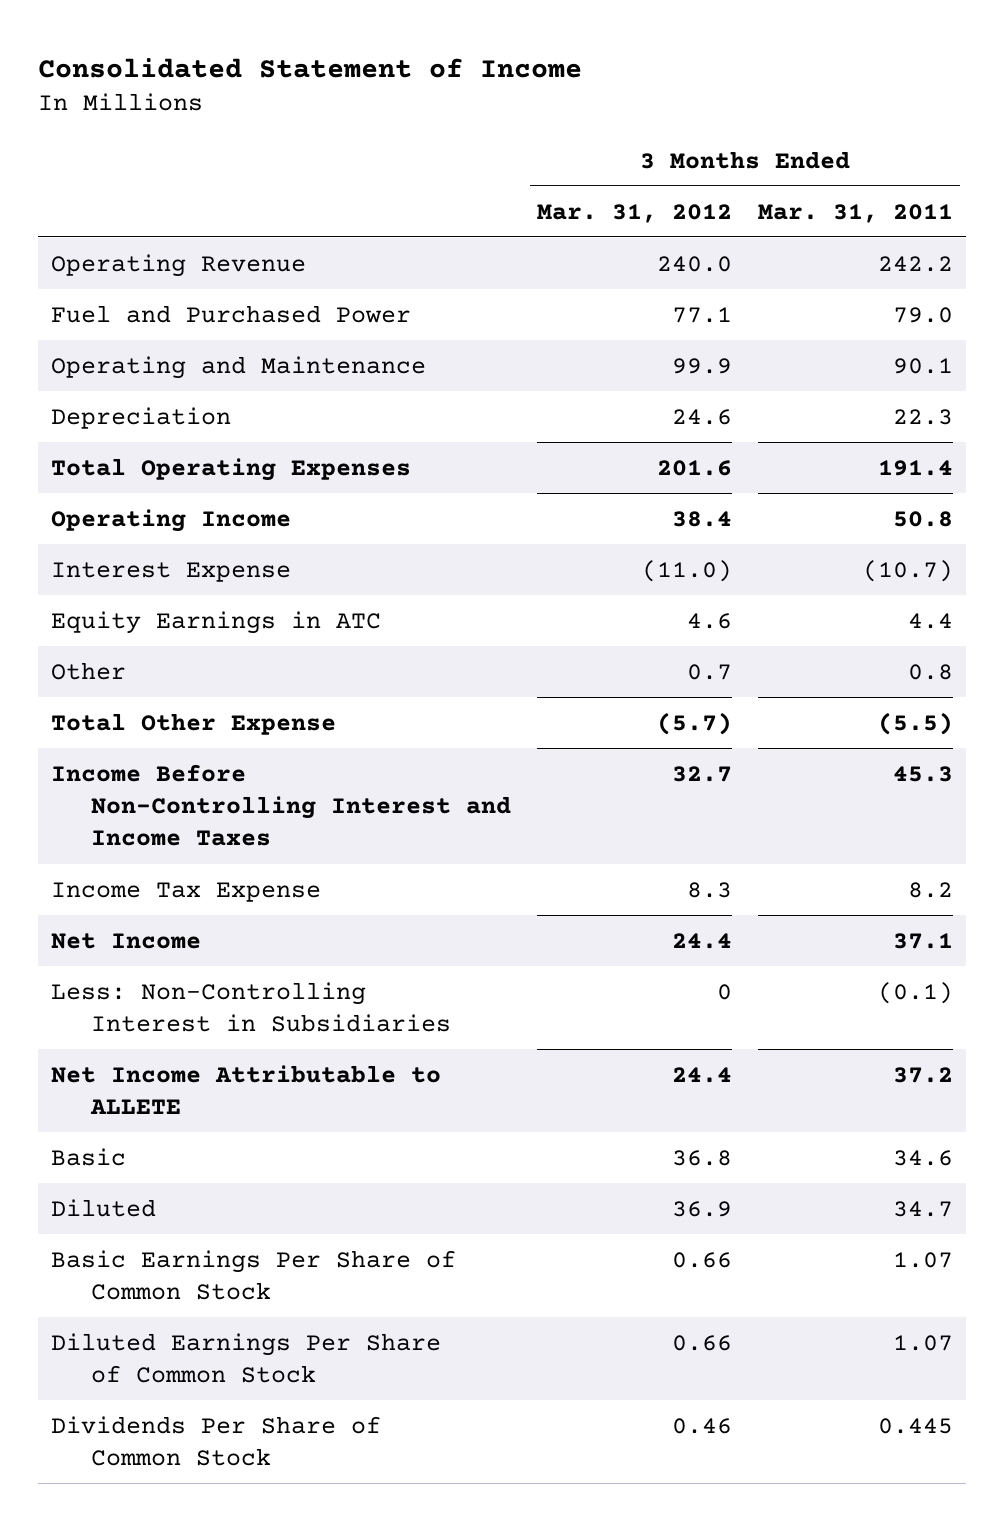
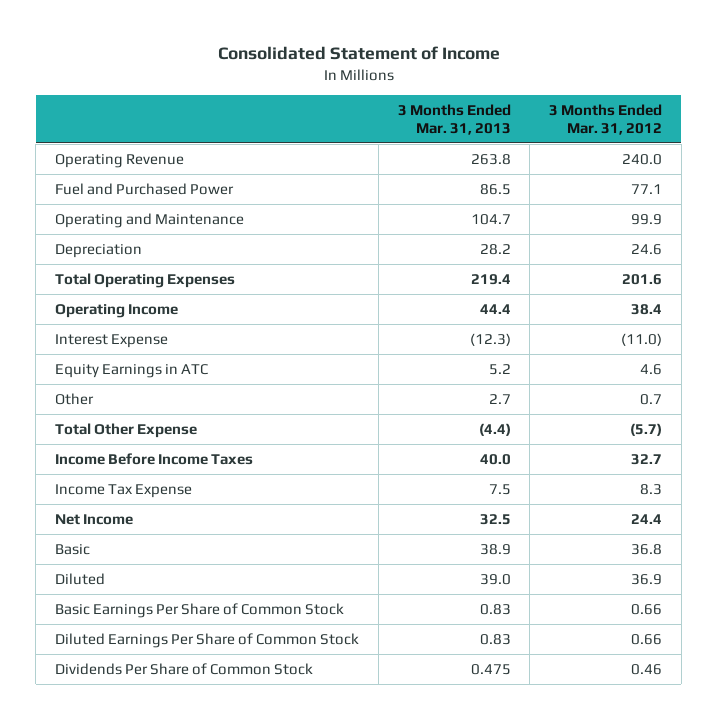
[758,203,954,223] Mar. 31, 2011 -> none
none -> [397,103,511,135] 3 Months Ended Mar. 31, 2013
[51,763,511,847] Income Before Non-Controlling Interest and Income Taxes -> [55,452,254,465] Income Before Income Taxes
[51,981,451,1032] Less: Non-Controlling Interest in Subsidiaries -> none
[51,1064,442,1114] Net Income Attributable to ALLETE -> none

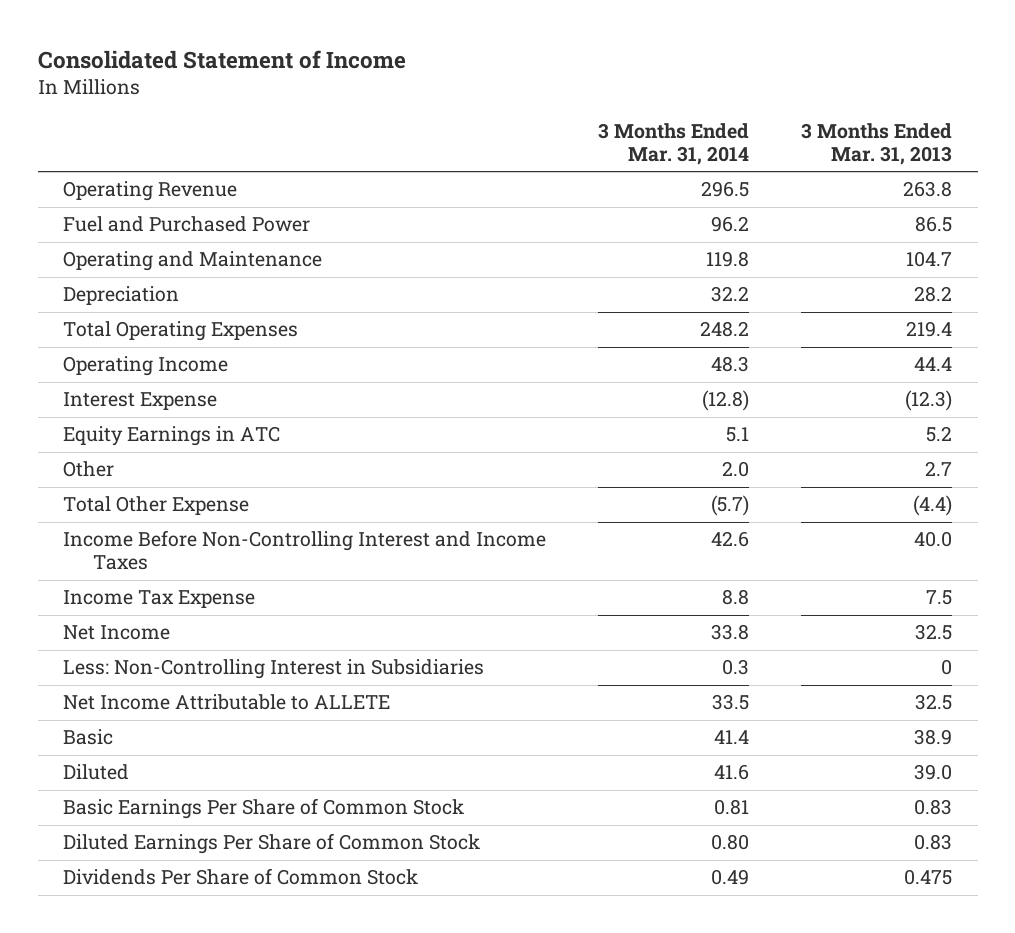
[549,103,663,135] 3 Months Ended Mar. 31, 2012 -> none
none -> [598,122,750,165] 3 Months Ended Mar. 31, 2014
[55,452,254,465] Income Before Income Taxes -> [63,530,547,571] Income Before Non-Controlling Interest and Income Taxes
none -> [63,659,485,680] Less: Non-Controlling Interest in Subsidiaries
none -> [63,694,391,711] Net Income Attributable to ALLETE

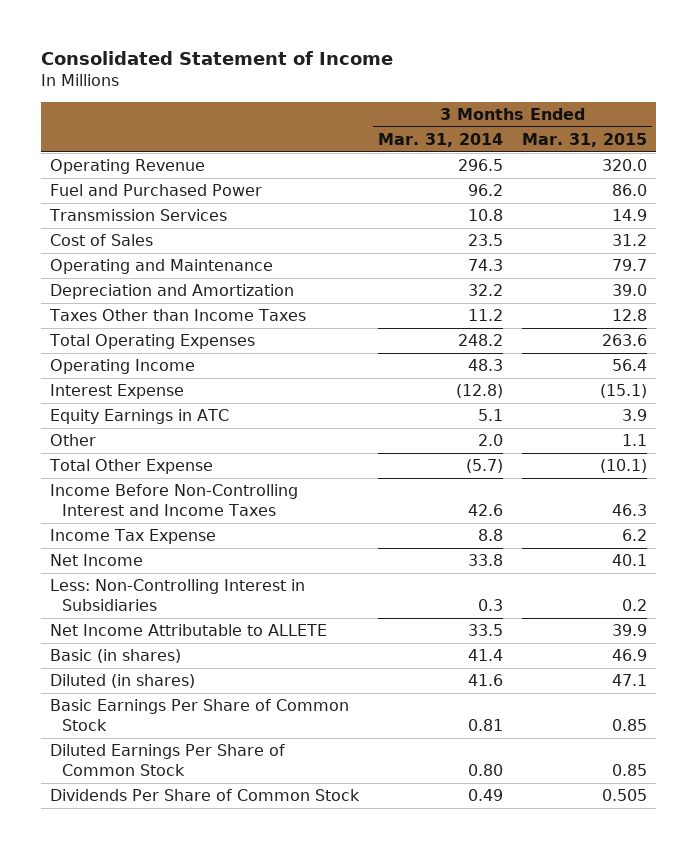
[800,122,952,165] 3 Months Ended Mar. 31, 2013 -> none
none -> [521,133,647,148] Mar. 31, 2015
none -> [49,209,228,222] Transmission Services
none -> [50,234,154,247] Cost of Sales
[706,251,750,268] 119.8 -> [468,259,504,272] 74.3
[63,286,180,306] Depreciation -> [50,284,295,300] Depreciation and Amortization
none -> [49,309,307,322] Taxes Other than Income Taxes
[63,729,114,746] Basic -> [50,649,182,664] Basic (in shares)
[63,764,130,781] Diluted -> [50,674,196,689] Diluted (in shares)

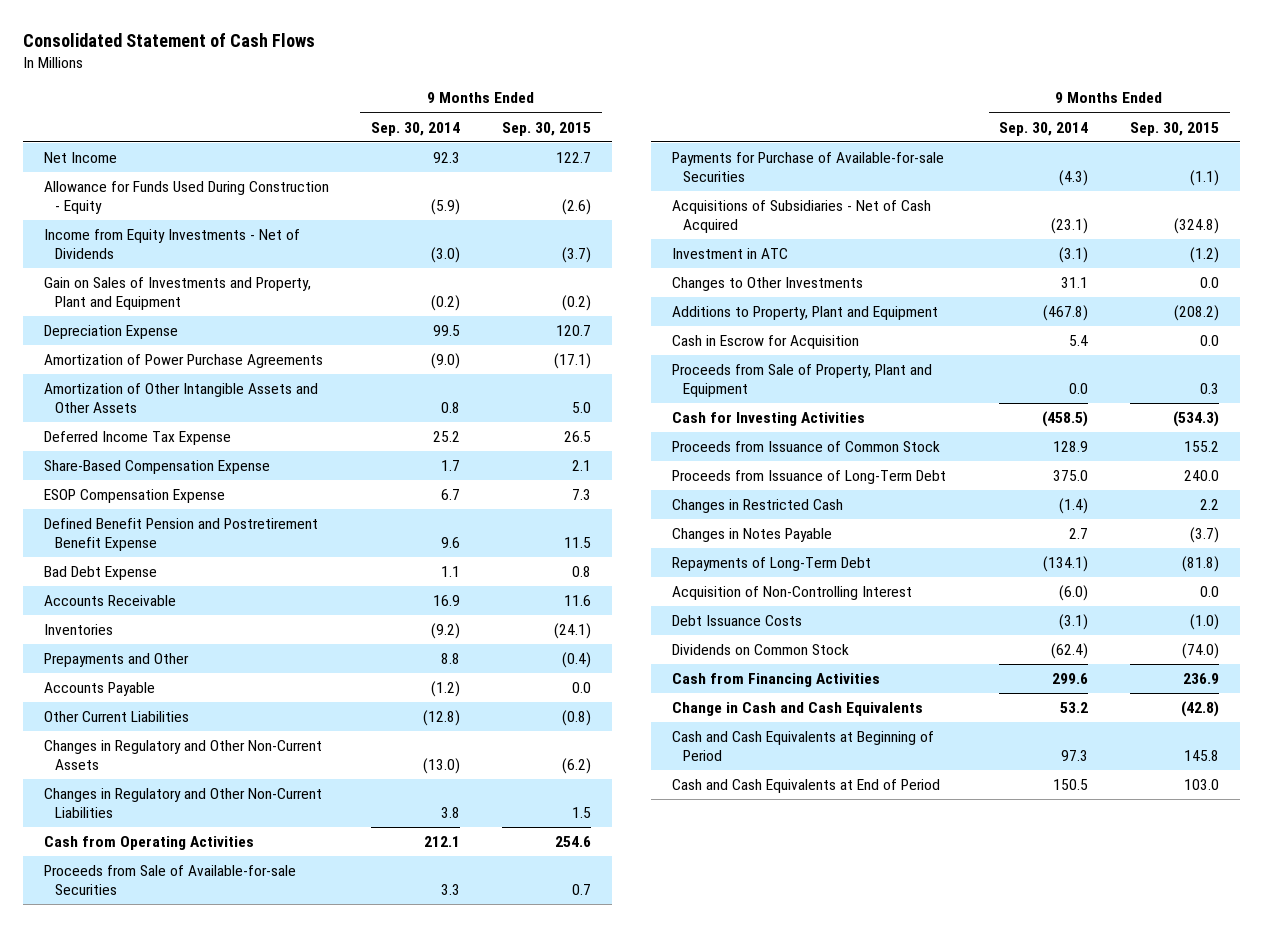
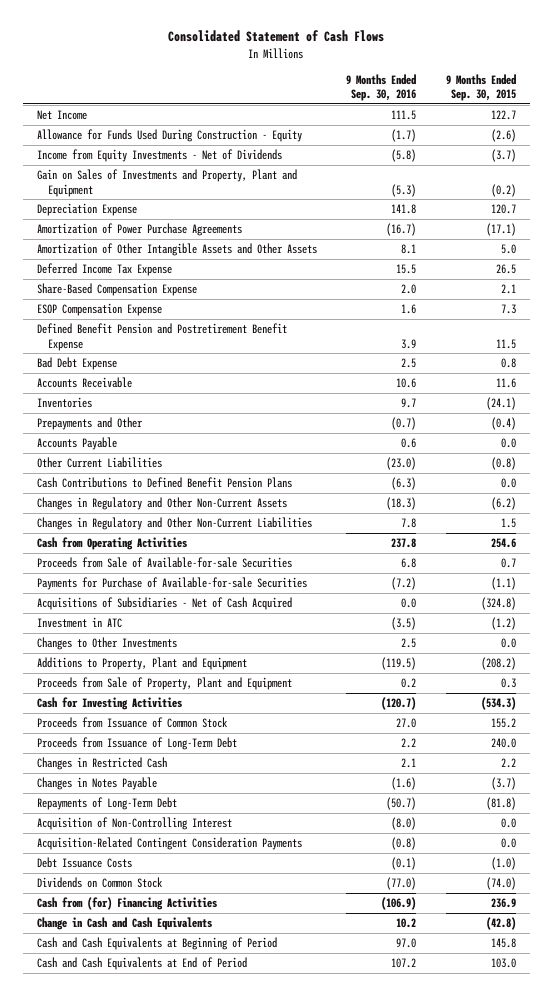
[371,121,461,136] Sep. 30, 2014 -> none
none -> [346,73,417,102] 9 Months Ended Sep. 30, 2016
none -> [37,477,293,489] Cash Contributions to Defined Benefit Pension Plans
[672,335,860,350] Cash in Escrow for Acquisition -> none
none -> [37,837,303,851] Acquisition-Related Contingent Consideration Payments
[672,673,881,688] Cash from Financing Activities -> [37,897,218,911] Cash from (for) Financing Activities

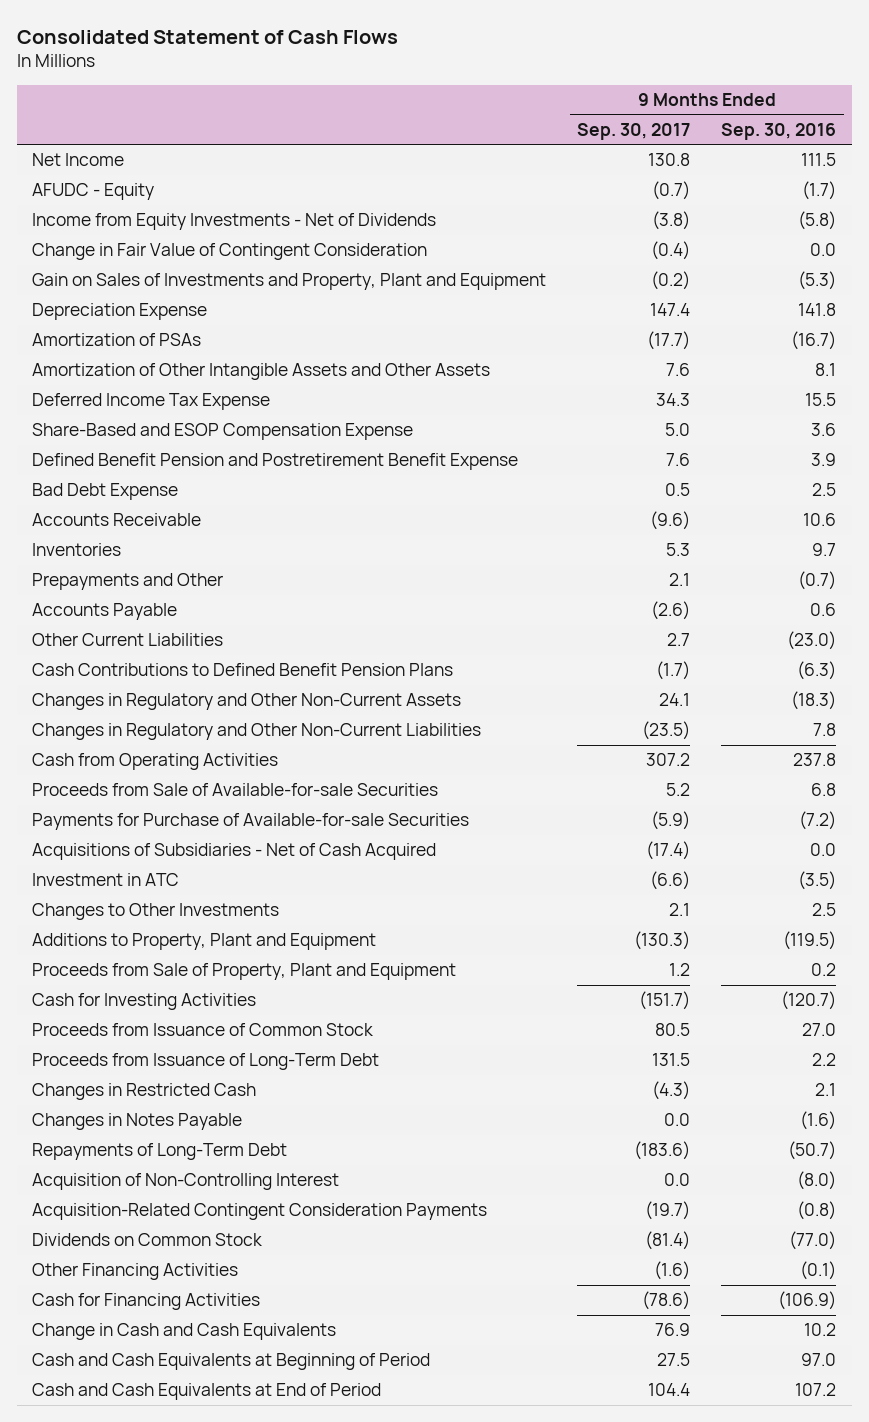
[445,73,516,102] 9 Months Ended Sep. 30, 2015 -> none
none -> [577,122,691,140] Sep. 30, 2017
[37,129,303,143] Allowance for Funds Used During Construction - Equity -> [32,183,155,201] AFUDC - Equity
none -> [32,243,428,261] Change in Fair Value of Contingent Consideration
[37,223,243,237] Amortization of Power Purchase Agreements -> [32,333,202,347] Amortization of PSAs
[37,303,163,317] ESOP Compensation Expense -> none
[37,283,198,297] Share-Based Compensation Expense -> [32,423,414,441] Share-Based and ESOP Compensation Expense
[401,284,417,295] 2.0 -> [811,423,837,437] 3.6
[37,857,133,869] Debt Issuance Costs -> none
none -> [32,1263,239,1281] Other Financing Activities
[37,897,218,911] Cash from (for) Financing Activities -> [32,1293,261,1311] Cash for Financing Activities

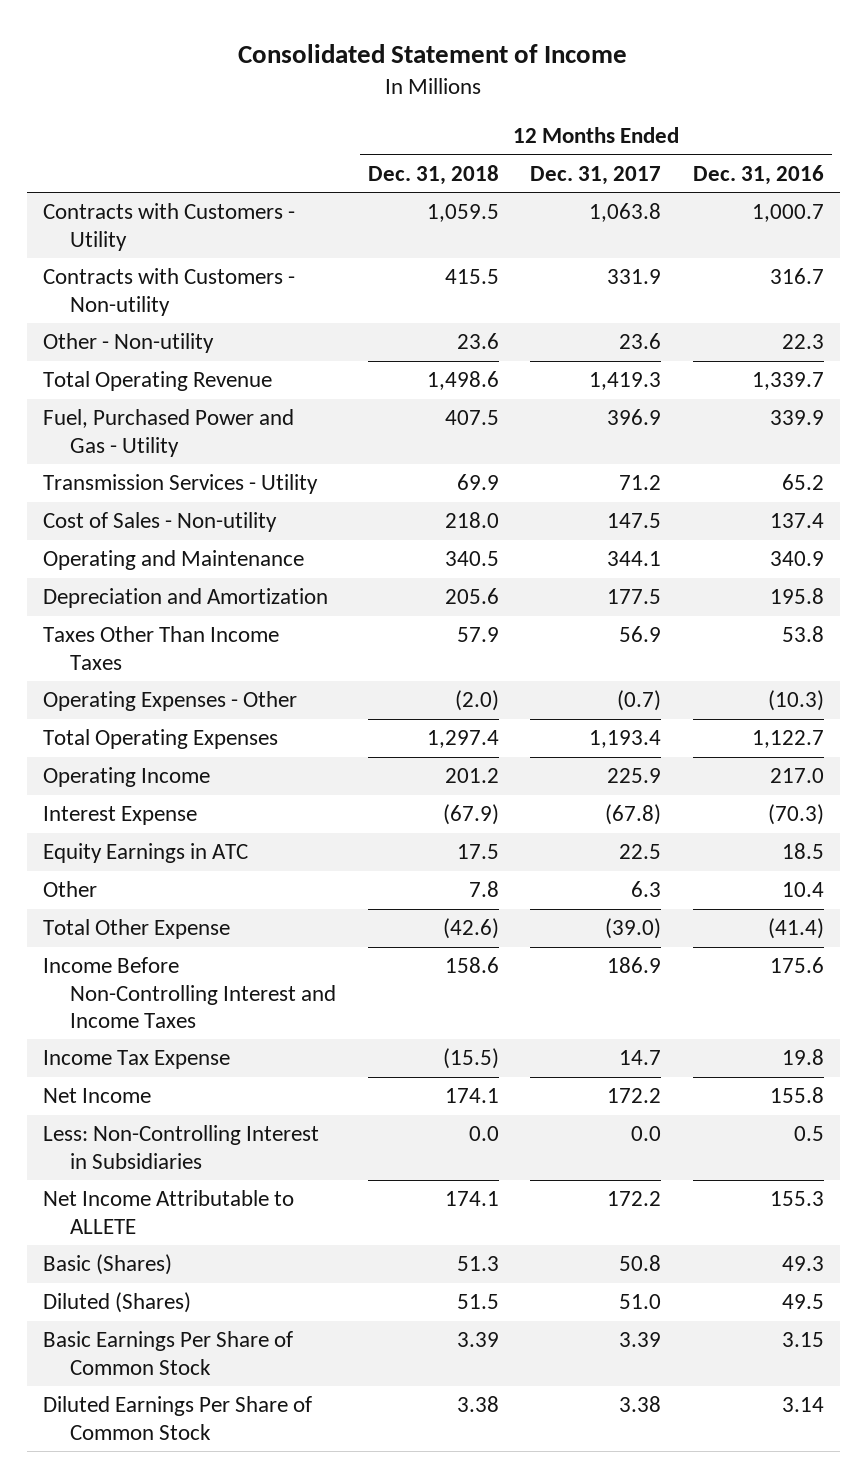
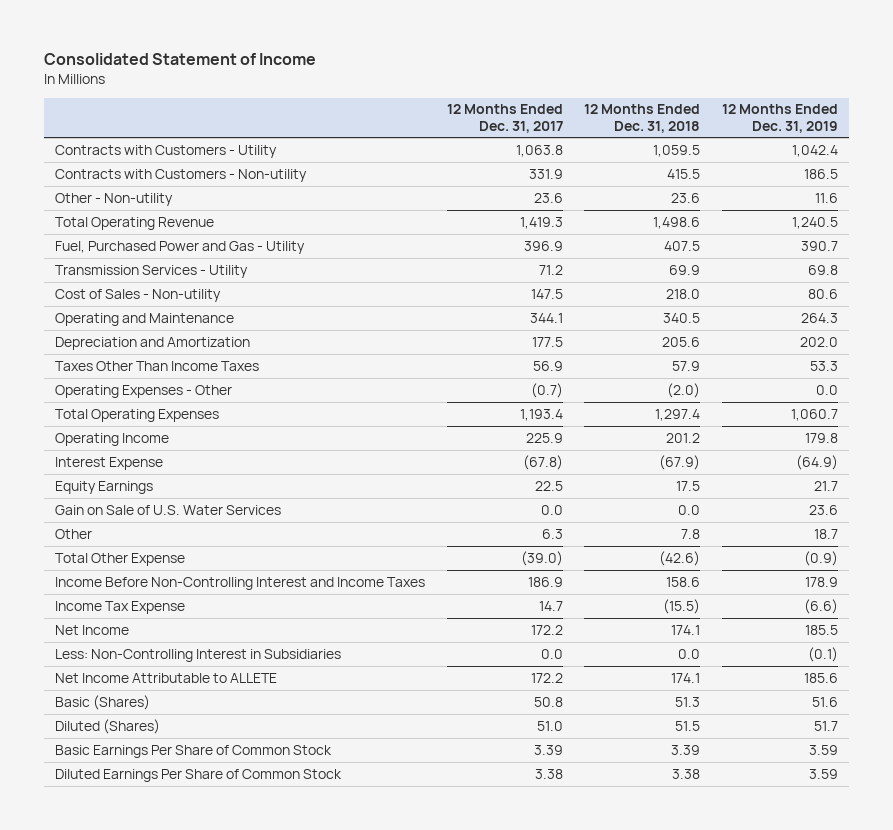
[692,164,824,185] Dec. 31, 2016 -> none
none -> [722,104,839,133] 12 Months Ended Dec. 31, 2019
[42,843,248,864] Equity Earnings in ATC -> [54,480,153,494] Equity Earnings
none -> [54,504,281,515] Gain on Sale of U.S. Water Services

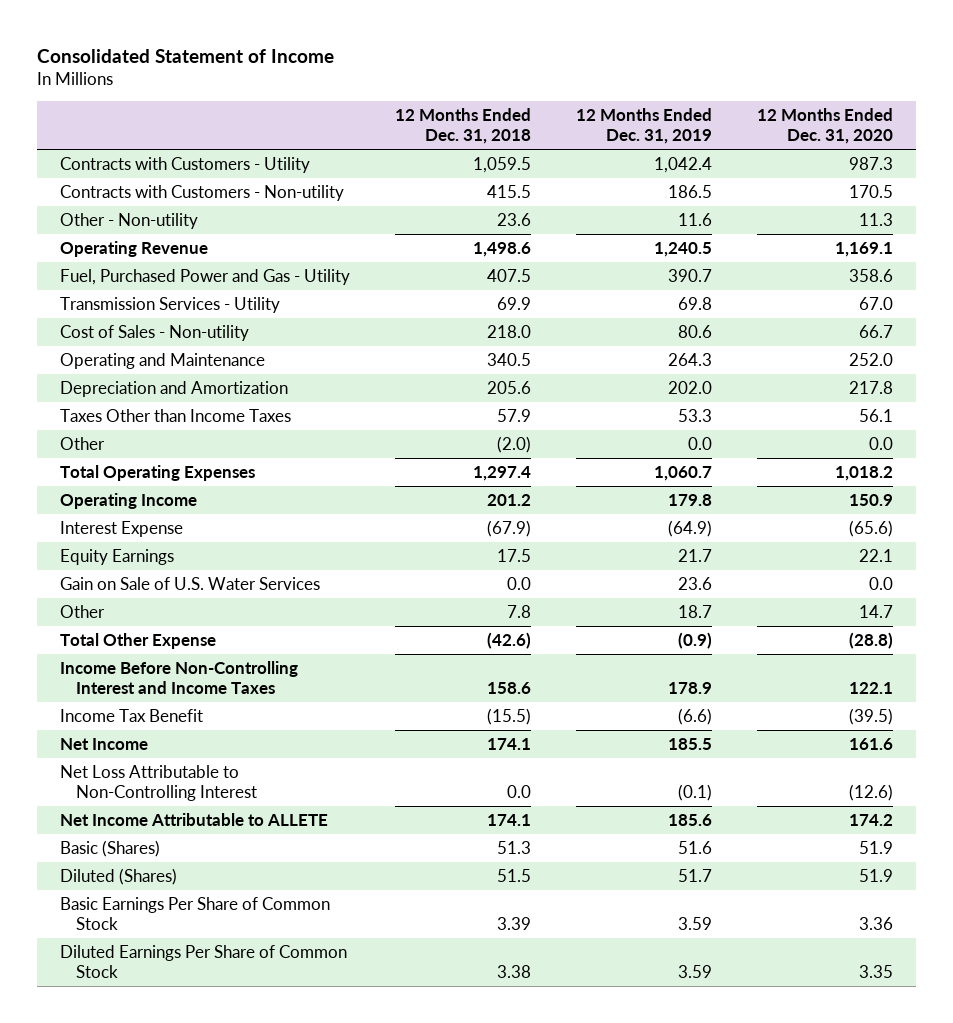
[446,104,563,133] 12 Months Ended Dec. 31, 2017 -> none
none -> [757,108,894,145] 12 Months Ended Dec. 31, 2020
[54,216,214,230] Total Operating Revenue -> [59,240,208,257] Operating Revenue
[54,360,259,371] Taxes Other Than Income Taxes -> [59,408,291,422] Taxes Other than Income Taxes
[54,384,232,398] Operating Expenses - Other -> [59,436,105,450] Other
[54,600,185,614] Income Tax Expense -> [59,708,203,722] Income Tax Benefit
[54,648,341,662] Less: Non-Controlling Interest in Subsidiaries -> [59,764,257,801] Net Loss Attributable to Non-Controlling Interest

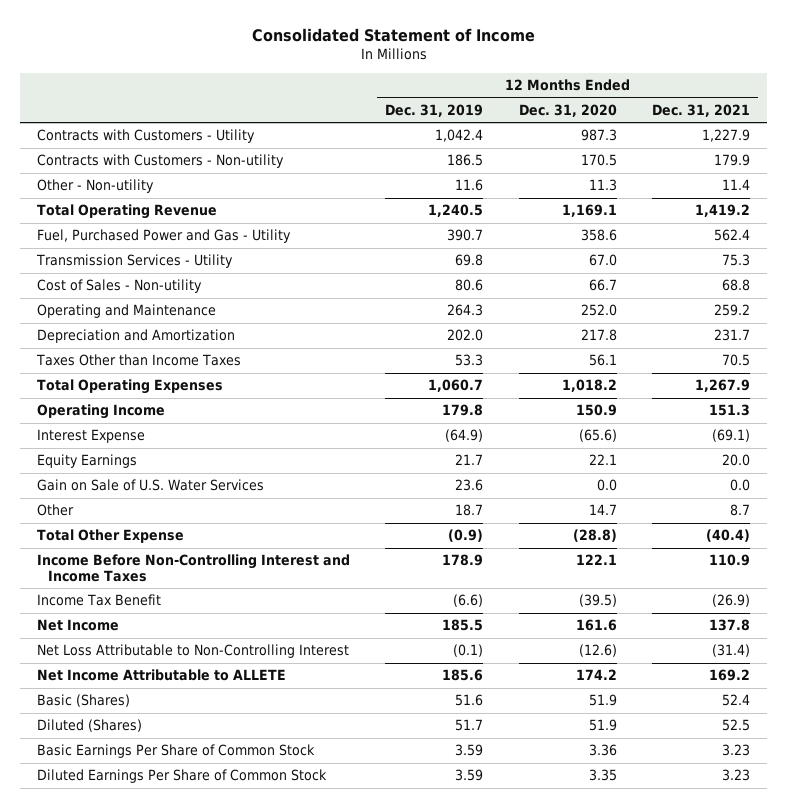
[395,108,532,145] 12 Months Ended Dec. 31, 2018 -> none
none -> [651,103,750,117] Dec. 31, 2021
[59,240,208,257] Operating Revenue -> [37,204,218,220] Total Operating Revenue
[59,436,105,450] Other -> none

